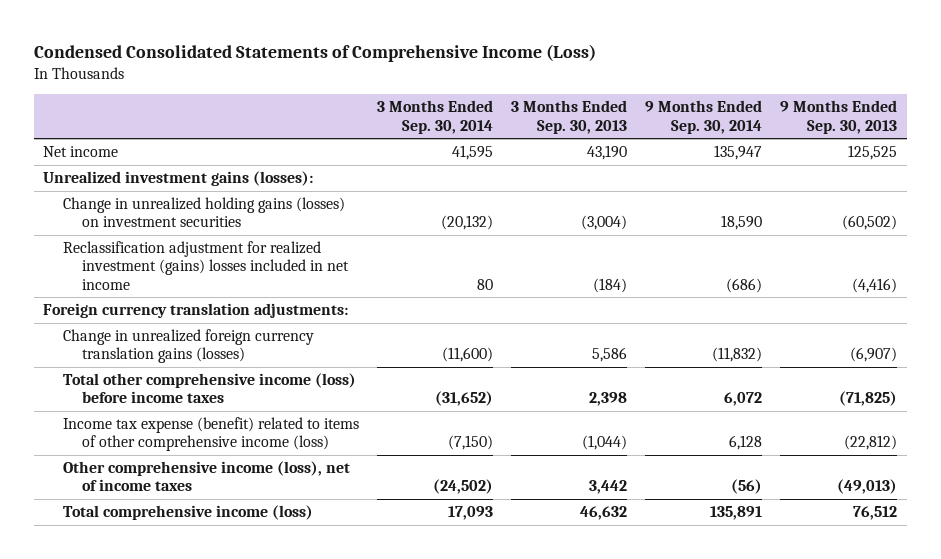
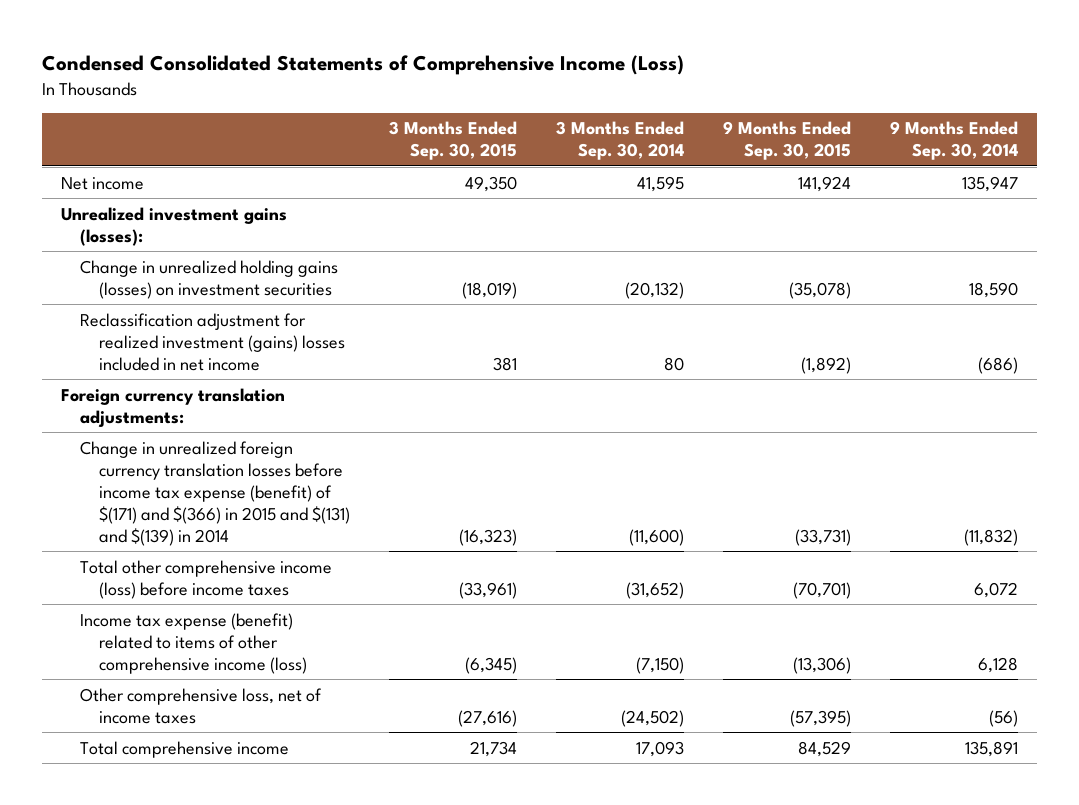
[511,100,628,134] 3 Months Ended Sep. 30, 2013 -> none
[780,100,898,134] 9 Months Ended Sep. 30, 2013 -> none
none -> [388,121,517,161] 3 Months Ended Sep. 30, 2015
none -> [722,121,851,161] 9 Months Ended Sep. 30, 2015
[62,329,314,364] Change in unrealized foreign currency translation gains (losses) -> [79,440,350,546] Change in unrealized foreign currency translation losses before income tax expense (benefit) of $(171) and $(366) in 2015 and $(131) and $(139) in 2014
[62,461,350,492] Other comprehensive income (loss), net of income taxes -> [79,687,322,724] Other comprehensive loss, net of income taxes
[62,505,313,521] Total comprehensive income (loss) -> [79,740,289,758] Total comprehensive income

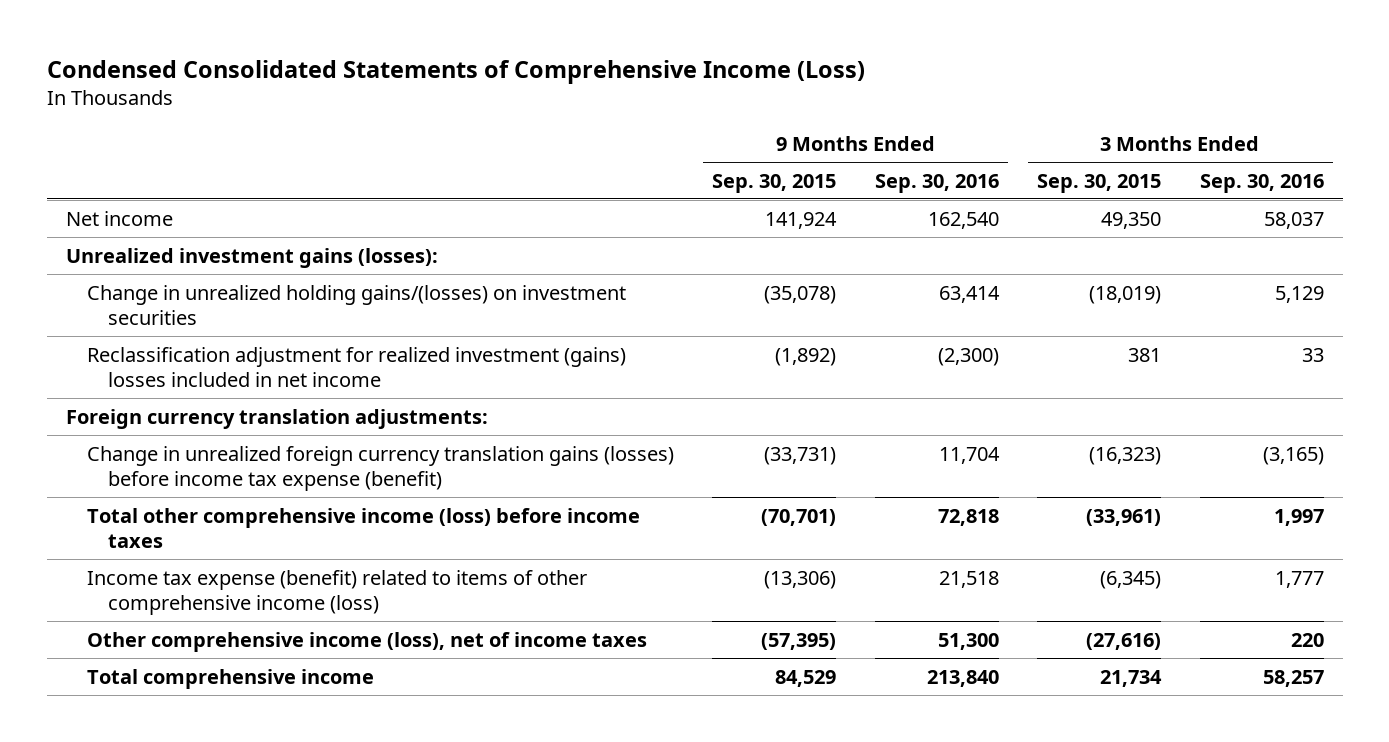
[555,121,684,161] 3 Months Ended Sep. 30, 2014 -> none
[889,121,1018,161] 9 Months Ended Sep. 30, 2014 -> none
none -> [874,173,999,193] Sep. 30, 2016
none -> [1199,173,1324,193] Sep. 30, 2016
[79,259,338,299] Change in unrealized holding gains (losses) on investment securities -> [87,284,627,325] Change in unrealized holding gains/(losses) on investment securities
[79,440,350,546] Change in unrealized foreign currency translation losses before income tax expense (benefit) of $(171) and $(366) in 2015 and $(131) and $(139) in 2014 -> [87,445,675,491] Change in unrealized foreign currency translation gains (losses) before income tax expense (benefit)
[79,687,322,724] Other comprehensive loss, net of income taxes -> [87,631,648,652] Other comprehensive income (loss), net of income taxes

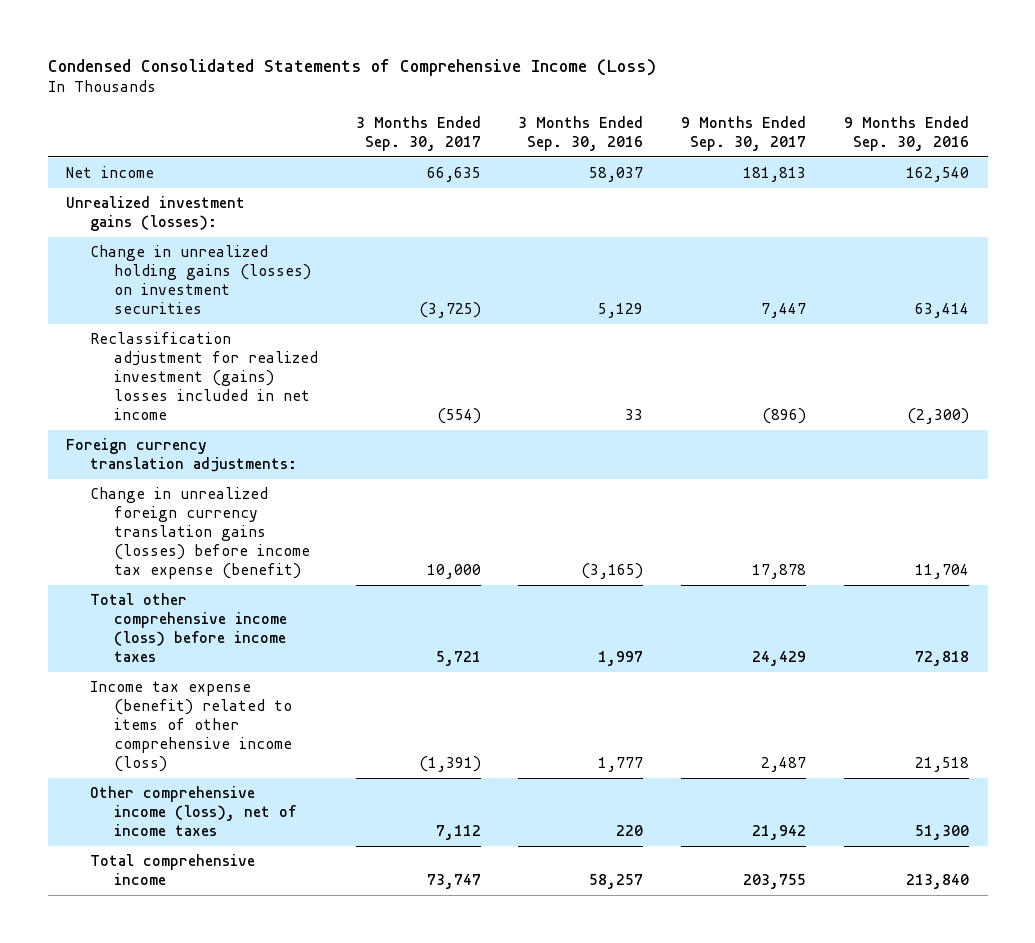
[712,173,837,193] Sep. 30, 2015 -> none
[1037,173,1162,193] Sep. 30, 2015 -> none
none -> [355,116,481,152] 3 Months Ended Sep. 30, 2017
none -> [681,116,807,152] 9 Months Ended Sep. 30, 2017
[87,284,627,325] Change in unrealized holding gains/(losses) on investment securities -> [90,245,312,315] Change in unrealized holding gains (losses) on investment securities

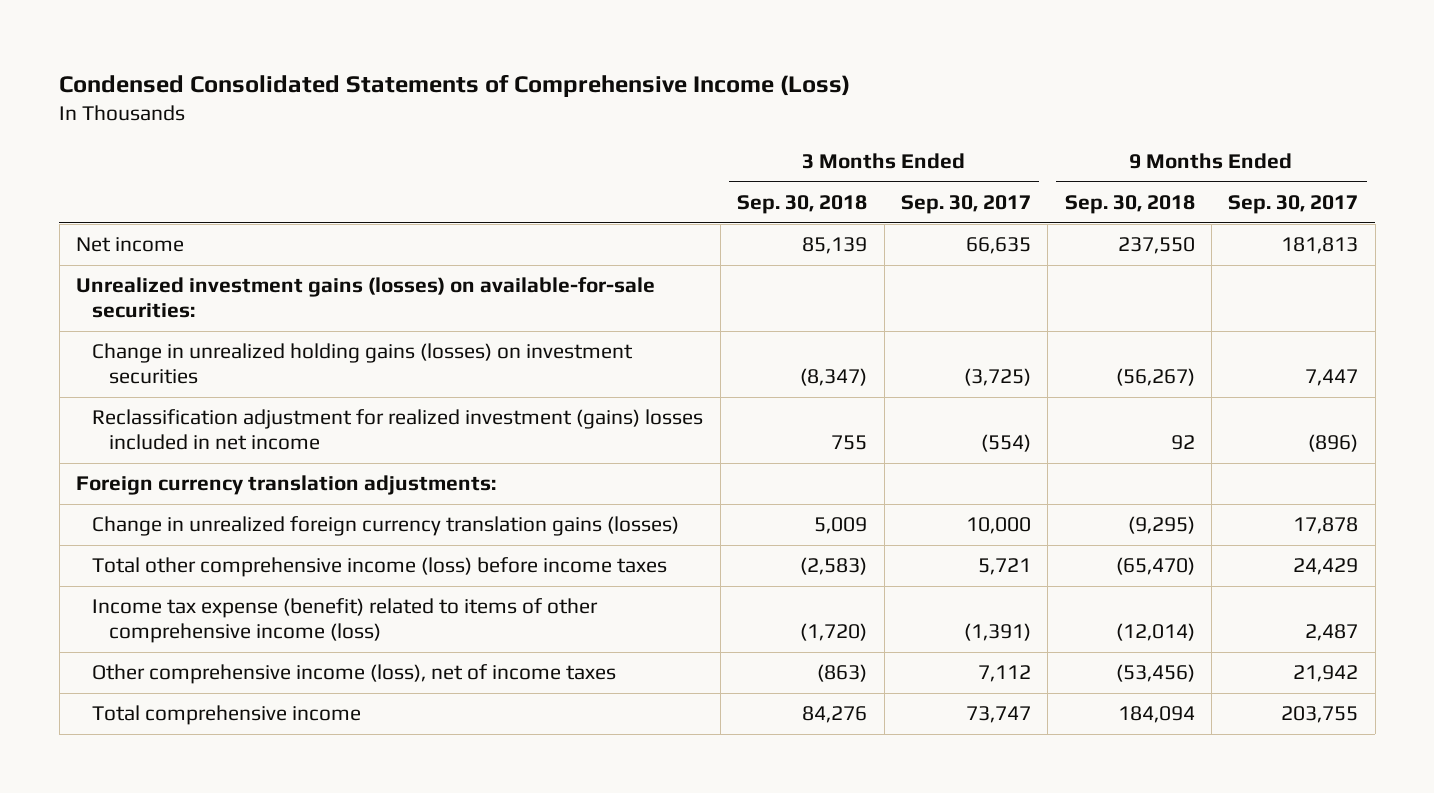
[518,116,644,152] 3 Months Ended Sep. 30, 2016 -> none
[843,116,969,152] 9 Months Ended Sep. 30, 2016 -> none
none -> [737,194,868,214] Sep. 30, 2018
none -> [1064,194,1195,214] Sep. 30, 2018
[66,196,246,232] Unrealized investment gains (losses): -> [76,277,656,318] Unrealized investment gains (losses) on available-for-sale securities:
[90,487,311,580] Change in unrealized foreign currency translation gains (losses) before income tax expense (benefit) -> [92,516,680,537] Change in unrealized foreign currency translation gains (losses)

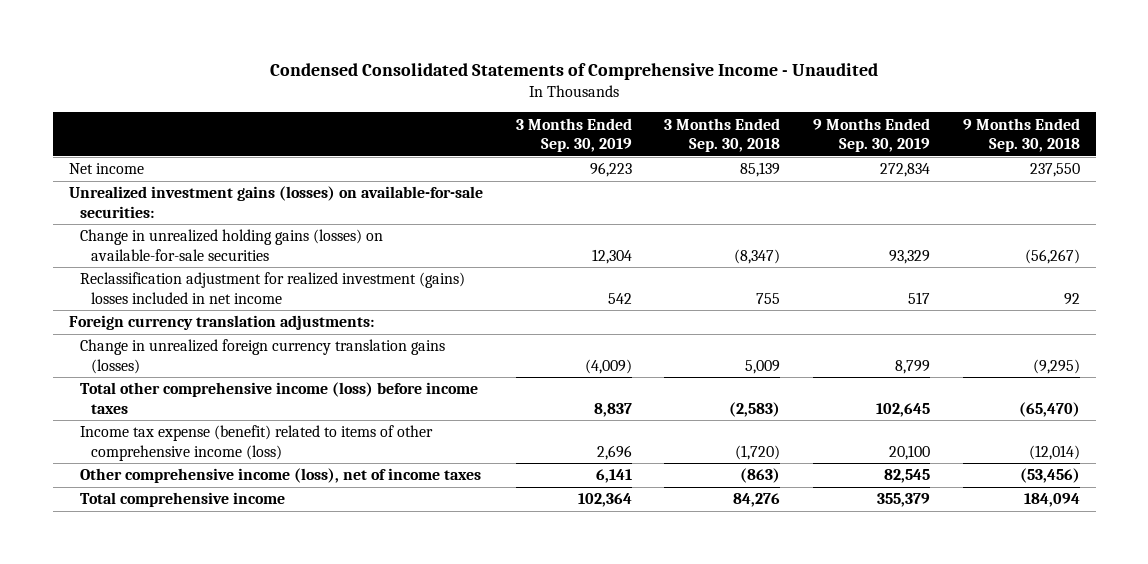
[59,73,851,97] Condensed Consolidated Statements of Comprehensive Income (Loss) -> [270,63,879,81] Condensed Consolidated Statements of Comprehensive Income - Unaudited
[900,194,1031,214] Sep. 30, 2017 -> none
[1228,194,1359,214] Sep. 30, 2017 -> none
none -> [515,117,632,152] 3 Months Ended Sep. 30, 2019
none -> [812,117,930,152] 9 Months Ended Sep. 30, 2019
[92,343,634,384] Change in unrealized holding gains (losses) on investment securities -> [79,229,383,261] Change in unrealized holding gains (losses) on available-for-sale securities

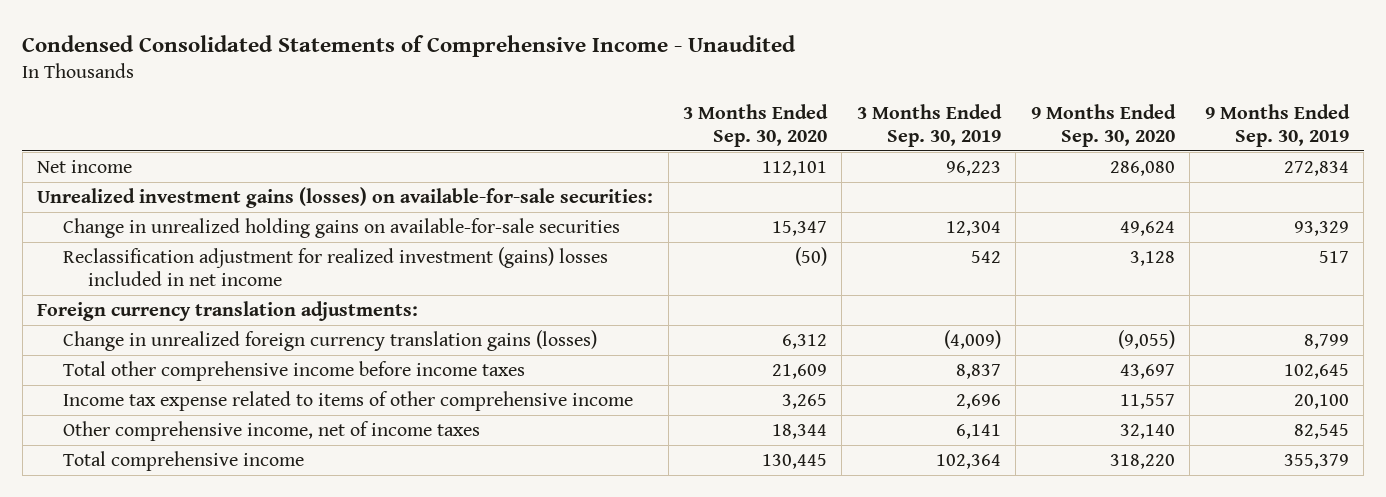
[664,117,781,152] 3 Months Ended Sep. 30, 2018 -> none
[962,117,1080,152] 9 Months Ended Sep. 30, 2018 -> none
none -> [683,103,829,147] 3 Months Ended Sep. 30, 2020
none -> [1030,103,1176,147] 9 Months Ended Sep. 30, 2020
[79,229,383,261] Change in unrealized holding gains (losses) on available-for-sale securities -> [62,218,620,239] Change in unrealized holding gains on available-for-sale securities
[79,382,478,414] Total other comprehensive income (loss) before income taxes -> [62,361,525,382] Total other comprehensive income before income taxes
[79,425,433,461] Income tax expense (benefit) related to items of other comprehensive income (loss) -> [62,391,633,412] Income tax expense related to items of other comprehensive income
[79,468,481,484] Other comprehensive income (loss), net of income taxes -> [62,421,480,442] Other comprehensive income, net of income taxes

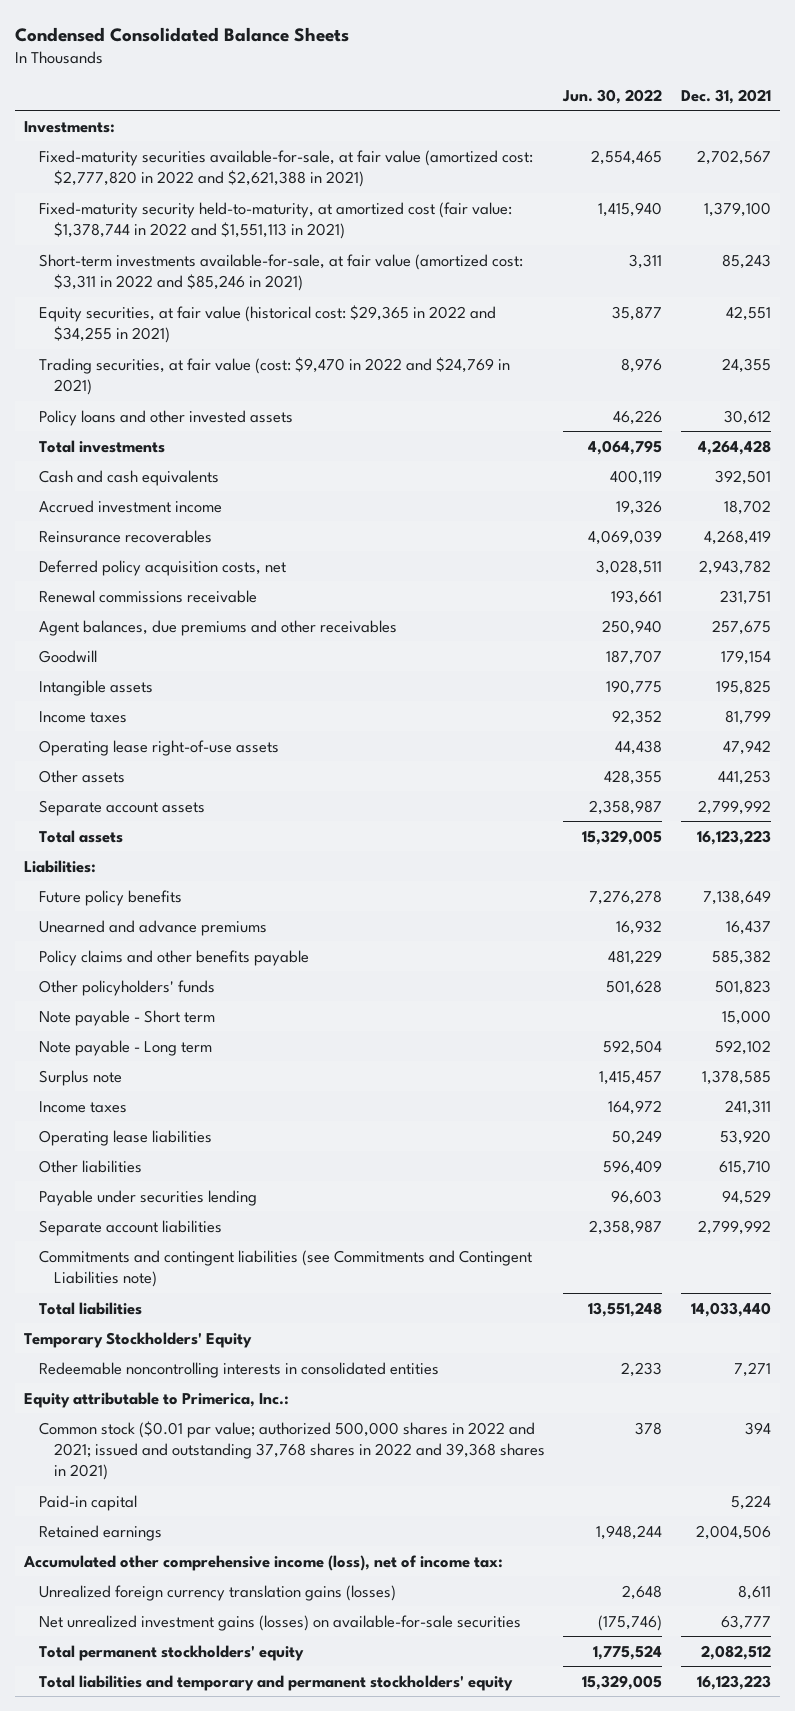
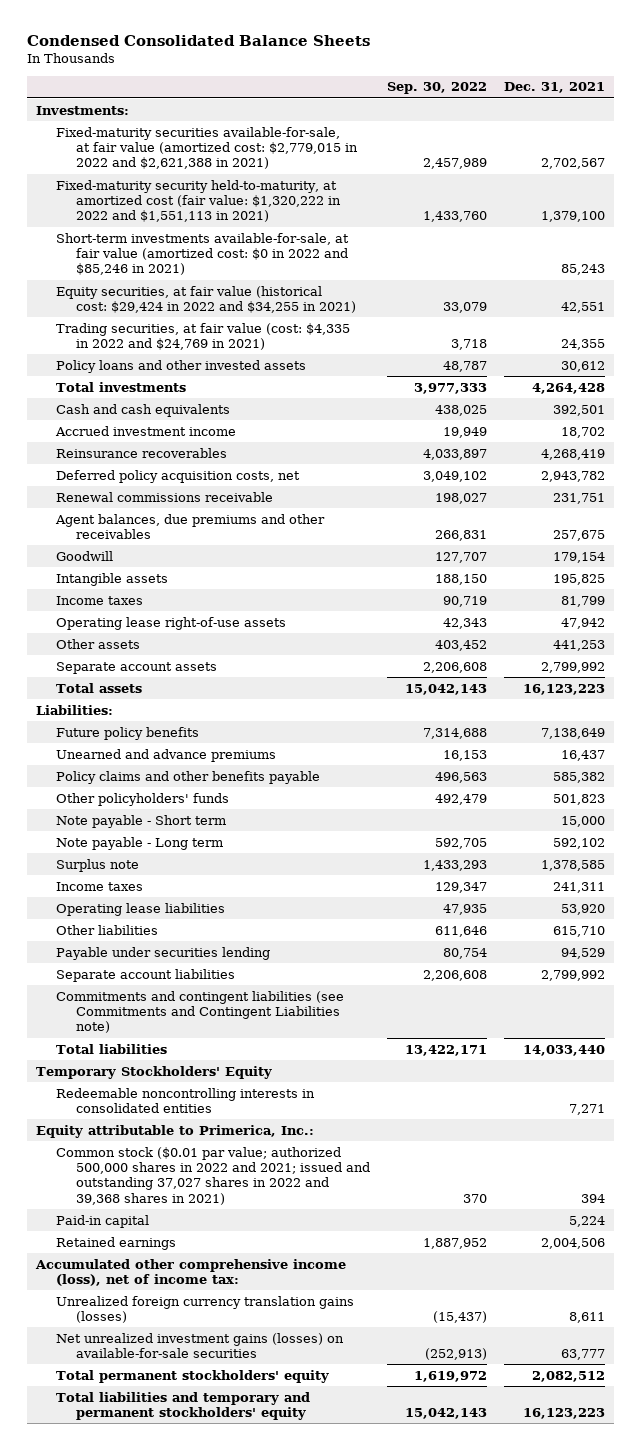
[562,88,663,104] Jun. 30, 2022 -> none
none -> [386,82,487,95] Sep. 30, 2022
[39,149,534,187] Fixed-maturity securities available-for-sale, at fair value (amortized cost: $2,777,820 in 2022 and $2,621,388 in 2021) -> [55,126,358,170] Fixed-maturity securities available-for-sale, at fair value (amortized cost: $2,779,015 in 2022 and $2,621,388 in 2021)
[39,201,513,239] Fixed-maturity security held-to-maturity, at amortized cost (fair value: $1,378,744 in 2022 and $1,551,113 in 2021) -> [55,179,341,223] Fixed-maturity security held-to-maturity, at amortized cost (fair value: $1,320,222 in 2022 and $1,551,113 in 2021)
[39,253,524,291] Short-term investments available-for-sale, at fair value (amortized cost: $3,311 in 2022 and $85,246 in 2021) -> [55,232,349,276] Short-term investments available-for-sale, at fair value (amortized cost: $0 in 2022 and $85,246 in 2021)
[39,304,497,343] Equity securities, at fair value (historical cost: $29,365 in 2022 and $34,255 in 2021) -> [55,285,356,313] Equity securities, at fair value (historical cost: $29,424 in 2022 and $34,255 in 2021)
[39,356,511,395] Trading securities, at fair value (cost: $9,470 in 2022 and $24,769 in 2021) -> [55,322,350,350] Trading securities, at fair value (cost: $4,335 in 2022 and $24,769 in 2021)
[39,1420,545,1481] Common stock ($0.01 par value; authorized 500,000 shares in 2022 and 2021; issued and outstanding 37,768 shares in 2022 and 39,368 shares in 2021) -> [55,1146,370,1205] Common stock ($0.01 par value; authorized 500,000 shares in 2022 and 2021; issued and outstanding 37,027 shares in 2022 and 39,368 shares in 2021)

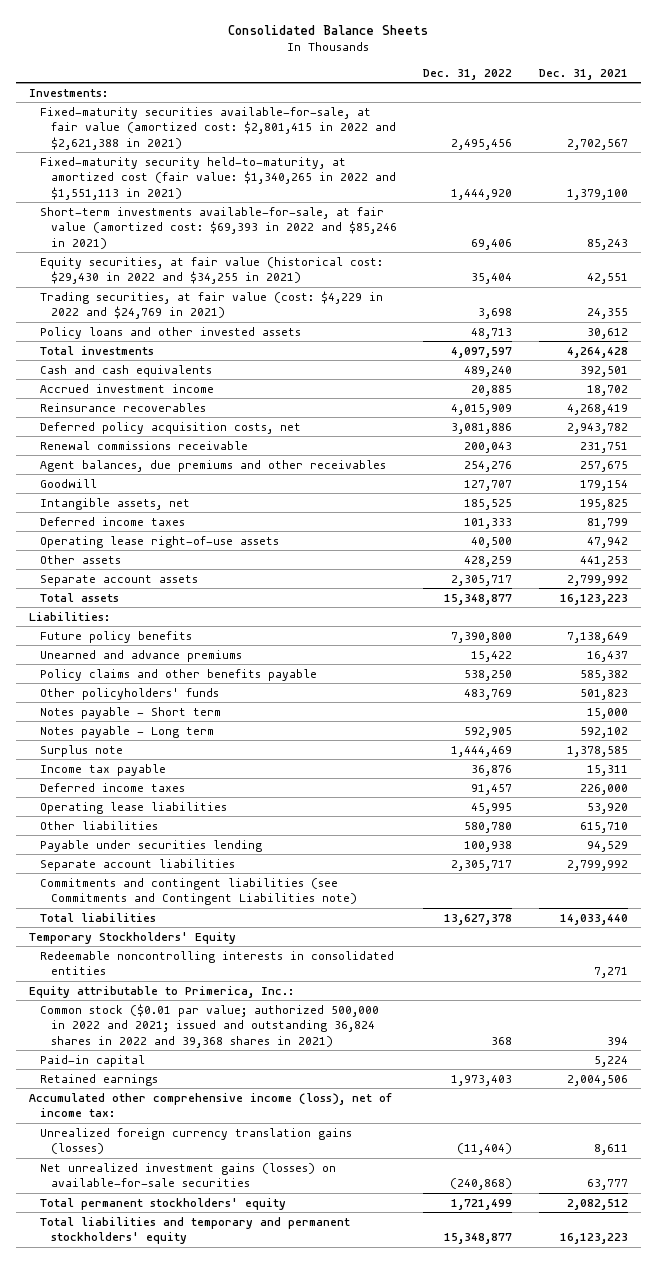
[27,35,371,47] Condensed Consolidated Balance Sheets -> [228,24,429,35] Consolidated Balance Sheets
[386,82,487,95] Sep. 30, 2022 -> none
none -> [423,68,513,80] Dec. 31, 2022
[55,126,358,170] Fixed-maturity securities available-for-sale, at fair value (amortized cost: $2,779,015 in 2022 and $2,621,388 in 2021) -> [40,106,396,150] Fixed-maturity securities available-for-sale, at fair value (amortized cost: $2,801,415 in 2022 and $2,621,388 in 2021)
[55,179,341,223] Fixed-maturity security held-to-maturity, at amortized cost (fair value: $1,320,222 in 2022 and $1,551,113 in 2021) -> [40,156,396,200] Fixed-maturity security held-to-maturity, at amortized cost (fair value: $1,340,265 in 2022 and $1,551,113 in 2021)
[55,232,349,276] Short-term investments available-for-sale, at fair value (amortized cost: $0 in 2022 and $85,246 in 2021) -> [40,206,397,249] Short-term investments available-for-sale, at fair value (amortized cost: $69,393 in 2022 and $85,246 in 2021)
[55,285,356,313] Equity securities, at fair value (historical cost: $29,424 in 2022 and $34,255 in 2021) -> [40,256,384,285] Equity securities, at fair value (historical cost: $29,430 in 2022 and $34,255 in 2021)
[55,322,350,350] Trading securities, at fair value (cost: $4,335 in 2022 and $24,769 in 2021) -> [40,290,384,320] Trading securities, at fair value (cost: $4,229 in 2022 and $24,769 in 2021)
[55,572,168,586] Intangible assets -> [40,497,191,510] Intangible assets, net
[55,595,143,605] Income taxes -> [40,516,186,526] Deferred income taxes
[55,814,226,828] Note payable - Short term -> [40,706,222,719] Notes payable - Short term
[55,836,223,850] Note payable - Long term -> [40,725,215,738] Notes payable - Long term
none -> [40,763,167,776] Income tax payable
[55,881,143,891] Income taxes -> [40,782,186,792] Deferred income taxes
[552,881,605,893] 241,311 -> [579,783,628,795] 226,000
[55,1146,370,1205] Common stock ($0.01 par value; authorized 500,000 shares in 2022 and 2021; issued and outstanding 37,027 shares in 2022 and 39,368 shares in 2021) -> [40,1003,380,1048] Common stock ($0.01 par value; authorized 500,000 in 2022 and 2021; issued and outstanding 36,824 shares in 2022 and 39,368 shares in 2021)

